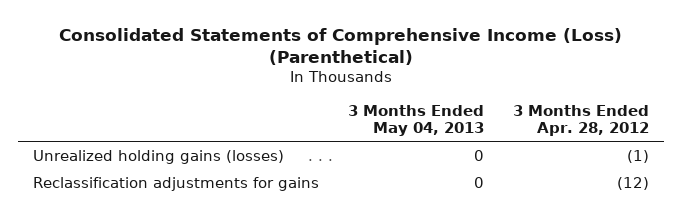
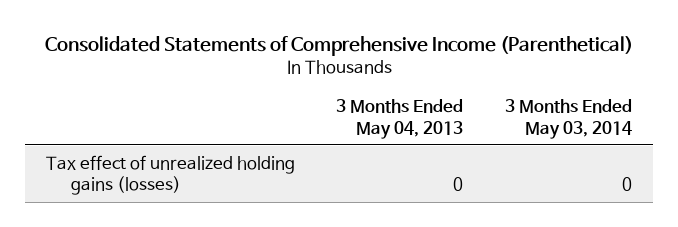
[58,27,622,66] Consolidated Statements of Comprehensive Income (Loss) (Parenthetical) -> [44,35,633,56] Consolidated Statements of Comprehensive Income (Parenthetical)
[513,104,650,137] 3 Months Ended Apr. 28, 2012 -> none
none -> [505,99,633,139] 3 Months Ended May 03, 2014
[32,176,319,191] Reclassification adjustments for gains -> none
[32,149,284,164] Unrealized holding gains (losses) -> [45,155,295,196] Tax effect of unrealized holding gains (losses)

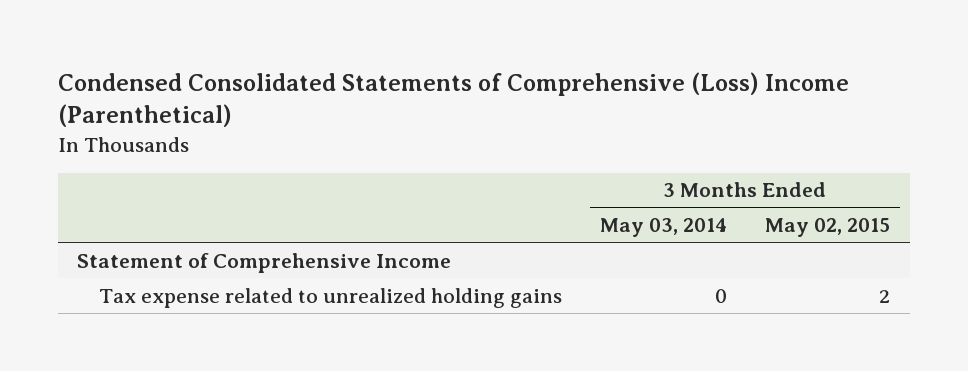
[44,35,633,56] Consolidated Statements of Comprehensive Income (Parenthetical) -> [57,71,849,128] Condensed Consolidated Statements of Comprehensive (Loss) Income (Parenthetical)
[336,99,464,139] 3 Months Ended May 04, 2013 -> none
none -> [765,218,891,238] May 02, 2015
none -> [77,252,452,273] Statement of Comprehensive Income
[45,155,295,196] Tax effect of unrealized holding gains (losses) -> [98,287,562,308] Tax expense related to unrealized holding gains

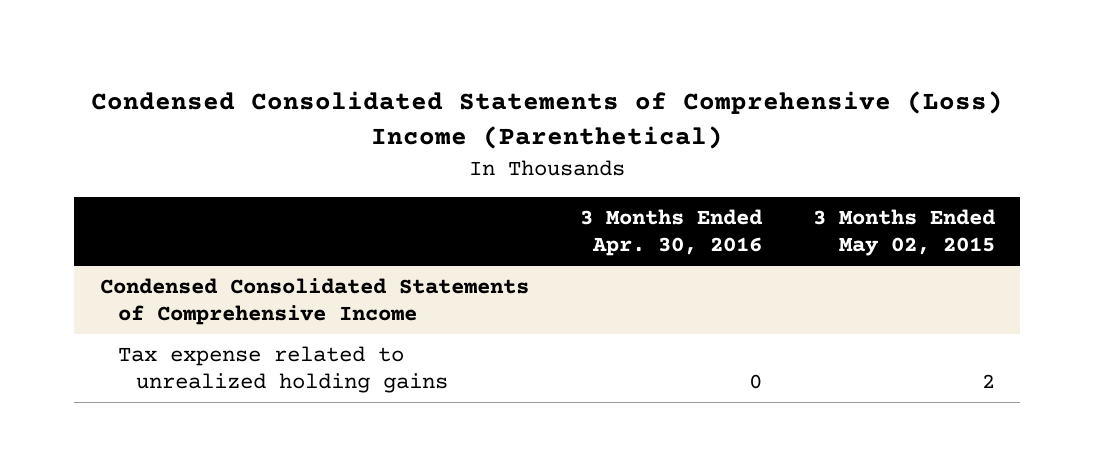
[600,218,728,238] May 03, 2014 -> none
none -> [579,209,763,257] 3 Months Ended Apr. 30, 2016
[77,252,452,273] Statement of Comprehensive Income -> [99,278,529,326] Condensed Consolidated Statements of Comprehensive Income

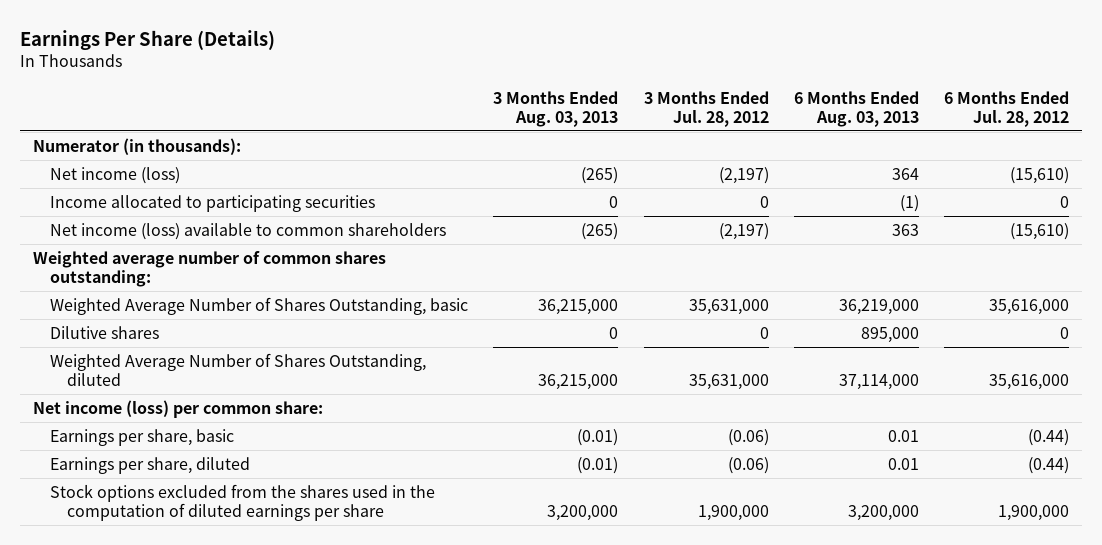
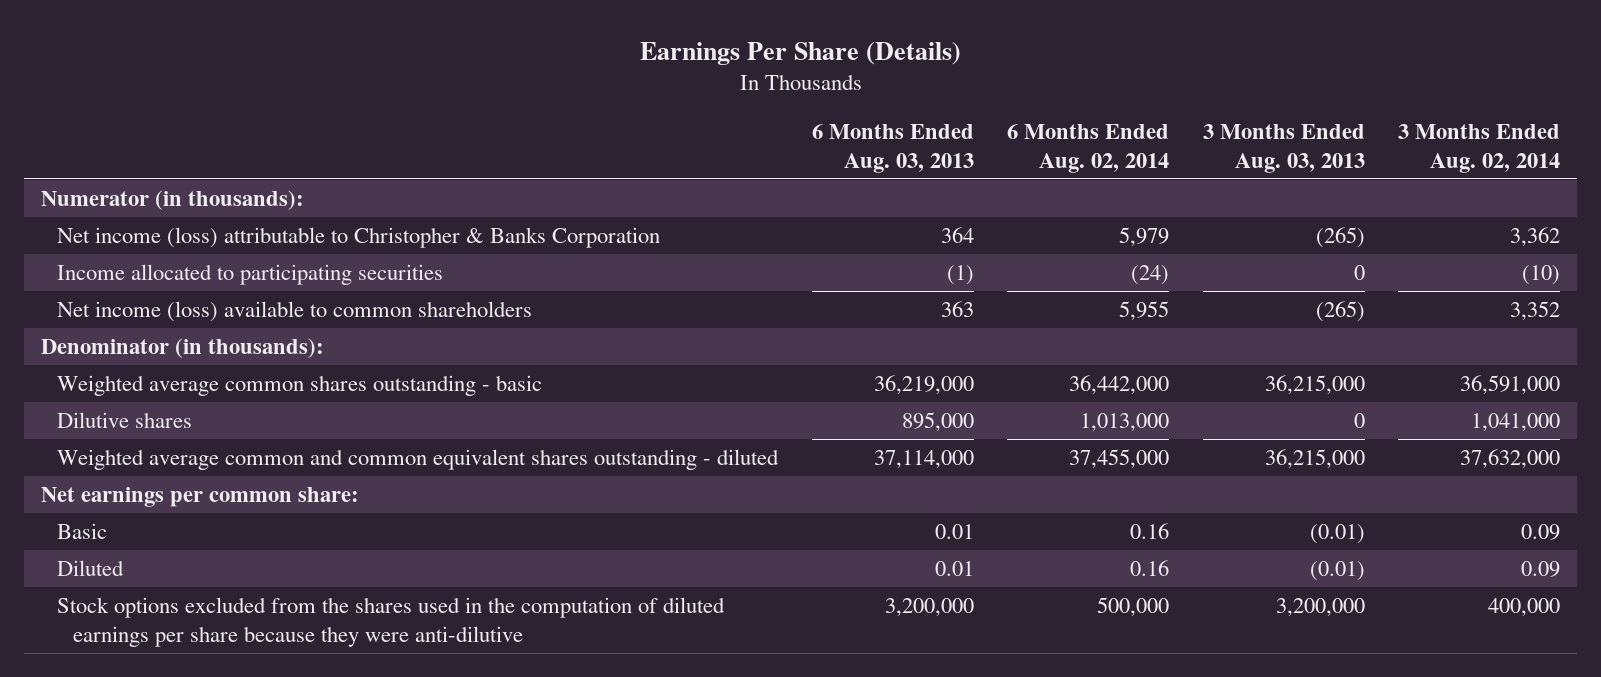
[643,90,769,127] 3 Months Ended Jul. 28, 2012 -> none
[944,90,1070,127] 6 Months Ended Jul. 28, 2012 -> none
none -> [1007,123,1170,173] 6 Months Ended Aug. 02, 2014
none -> [1398,123,1561,173] 3 Months Ended Aug. 02, 2014
[49,166,180,184] Net income (loss) -> [57,226,661,248] Net income (loss) attributable to Christopher & Banks Corporation
[33,250,387,288] Weighted average number of common shares outstanding: -> [41,337,325,358] Denominator (in thousands):
[49,296,468,315] Weighted Average Number of Shares Outstanding, basic -> [57,374,543,396] Weighted average common shares outstanding - basic
[49,352,426,387] Weighted Average Number of Shares Outstanding, diluted -> [57,448,780,470] Weighted average common and common equivalent shares outstanding - diluted
[33,399,324,418] Net income (loss) per common share: -> [41,486,360,507] Net earnings per common share:
[49,428,234,446] Earnings per share, basic -> [57,522,108,539] Basic
[49,456,250,474] Earnings per share, diluted -> [57,559,125,576] Diluted
[49,483,435,522] Stock options excluded from the shares used in the computation of diluted earnings per share -> [57,596,726,647] Stock options excluded from the shares used in the computation of diluted earnings per share because they were anti-dilutive

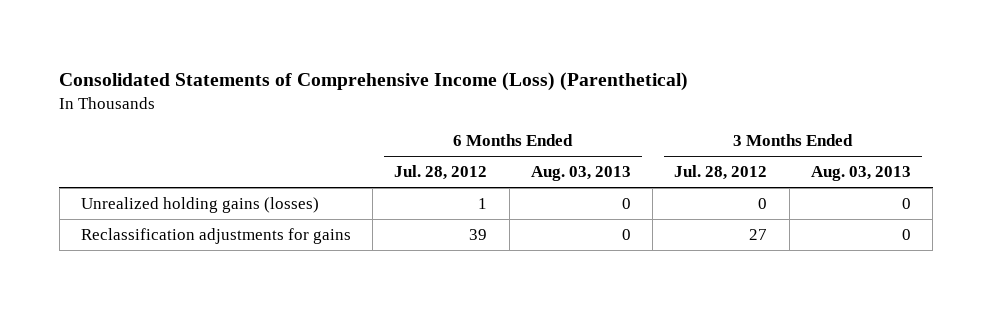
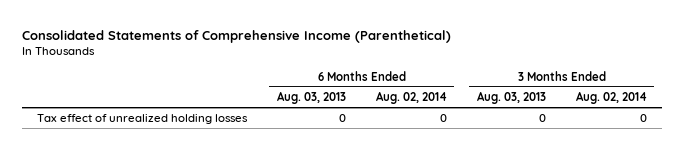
[59,71,689,91] Consolidated Statements of Comprehensive Income (Loss) (Parenthetical) -> [21,29,451,43] Consolidated Statements of Comprehensive Income (Parenthetical)
[394,165,488,181] Jul. 28, 2012 -> none
[674,165,768,181] Jul. 28, 2012 -> none
none -> [375,91,447,105] 6 Months Ended Aug. 02, 2014
none -> [575,91,647,105] 3 Months Ended Aug. 02, 2014
[80,227,351,244] Reclassification adjustments for gains -> none
[80,196,319,213] Unrealized holding gains (losses) -> [36,114,248,125] Tax effect of unrealized holding losses

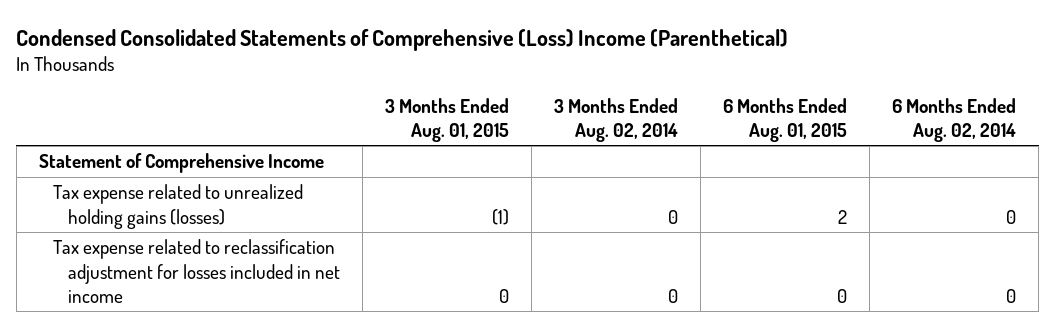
[21,29,451,43] Consolidated Statements of Comprehensive Income (Parenthetical) -> [16,28,789,51] Condensed Consolidated Statements of Comprehensive (Loss) Income (Parenthetical)
[276,91,346,105] 6 Months Ended Aug. 03, 2013 -> none
[476,91,546,105] 3 Months Ended Aug. 03, 2013 -> none
none -> [385,97,510,143] 3 Months Ended Aug. 01, 2015
none -> [723,97,848,143] 6 Months Ended Aug. 01, 2015
none -> [38,153,324,174] Statement of Comprehensive Income
[36,114,248,125] Tax effect of unrealized holding losses -> [53,184,304,229] Tax expense related to unrealized holding gains (losses)
none -> [53,239,341,303] Tax expense related to reclassification adjustment for losses included in net income

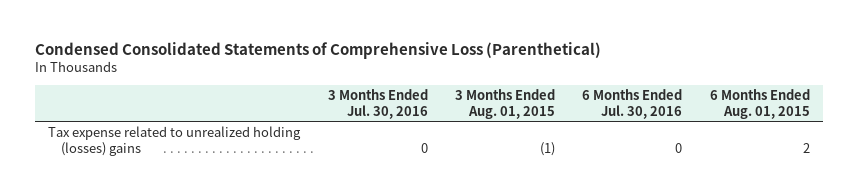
[16,28,789,51] Condensed Consolidated Statements of Comprehensive (Loss) Income (Parenthetical) -> [34,41,601,59] Condensed Consolidated Statements of Comprehensive Loss (Parenthetical)
[554,97,679,143] 3 Months Ended Aug. 02, 2014 -> none
[892,97,1017,143] 6 Months Ended Aug. 02, 2014 -> none
none -> [327,88,428,119] 3 Months Ended Jul. 30, 2016
none -> [582,88,683,119] 6 Months Ended Jul. 30, 2016
[38,153,324,174] Statement of Comprehensive Income -> none
[53,239,341,303] Tax expense related to reclassification adjustment for losses included in net income -> none
[53,184,304,229] Tax expense related to unrealized holding gains (losses) -> [48,125,302,157] Tax expense related to unrealized holding (losses) gains

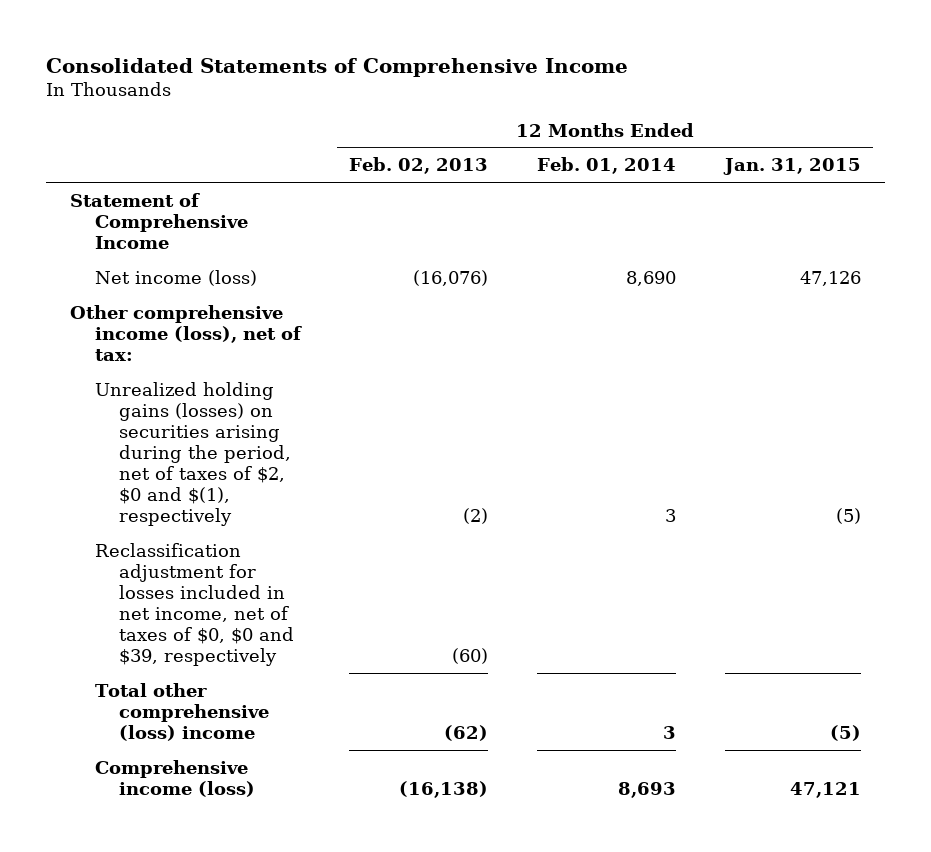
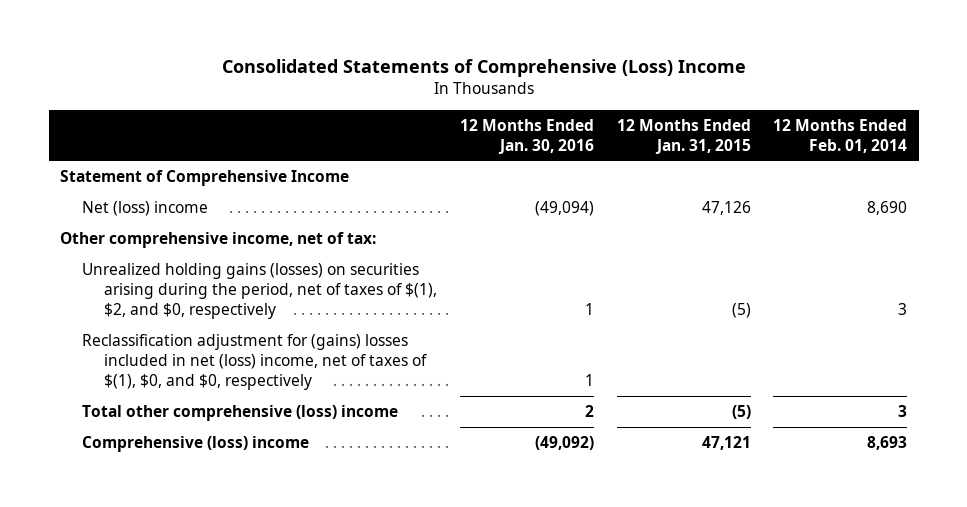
[45,57,628,77] Consolidated Statements of Comprehensive Income -> [221,58,746,77] Consolidated Statements of Comprehensive (Loss) Income
[349,157,489,175] Feb. 02, 2013 -> none
none -> [460,118,595,154] 12 Months Ended Jan. 30, 2016
[94,269,257,286] Net income (loss) -> [82,201,209,217] Net (loss) income
[70,304,302,361] Other comprehensive income (loss), net of tax: -> [59,232,376,249] Other comprehensive income, net of tax:
[94,381,292,526] Unrealized holding gains (losses) on securities arising during the period, net of taxes of $2, $0 and $(1), respectively -> [82,263,438,320] Unrealized holding gains (losses) on securities arising during the period, net of taxes of $(1), $2, and $0, respectively
[94,542,295,666] Reclassification adjustment for losses included in net income, net of taxes of $0, $0 and $39, respectively -> [82,334,428,391] Reclassification adjustment for (gains) losses included in net (loss) income, net of taxes of $(1), $0, and $0, respectively
[94,759,256,797] Comprehensive income (loss) -> [82,436,310,453] Comprehensive (loss) income

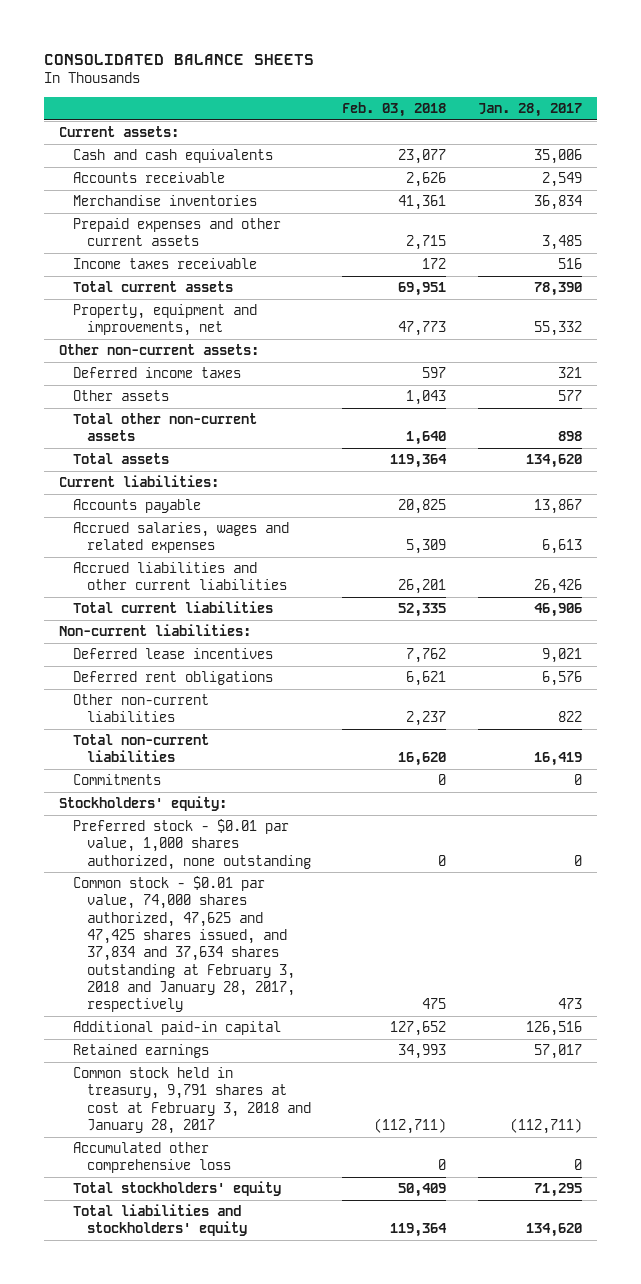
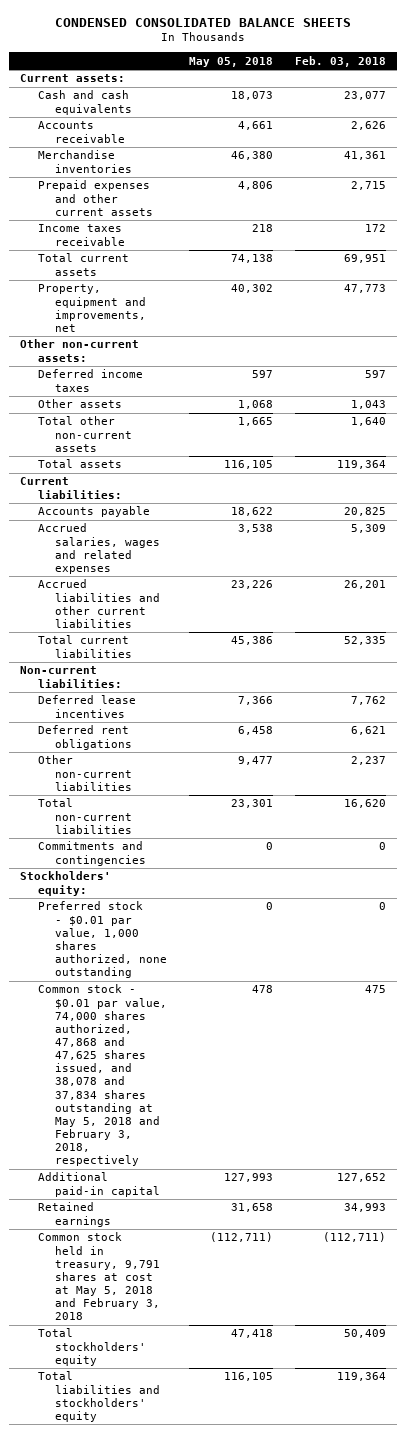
[43,53,314,65] CONSOLIDATED BALANCE SHEETS -> [55,17,352,27] CONDENSED CONSOLIDATED BALANCE SHEETS
[477,103,582,118] Jan. 28, 2017 -> none
none -> [189,56,274,67] May 05, 2018
[73,774,162,786] Commitments -> [37,841,147,866] Commitments and contingencies
[73,876,295,1013] Common stock - $0.01 par value, 74,000 shares authorized, 47,625 and 47,425 shares issued, and 37,834 and 37,634 shares outstanding at February 3, 2018 and January 28, 2017, respectively -> [37,984,168,1167] Common stock - $0.01 par value, 74,000 shares authorized, 47,868 and 47,625 shares issued, and 38,078 and 37,834 shares outstanding at May 5, 2018 and February 3, 2018, respectively
[73,1142,231,1174] Accumulated other comprehensive loss -> none
[73,1067,311,1135] Common stock held in treasury, 9,791 shares at cost at February 3, 2018 and January 28, 2017 -> [37,1232,161,1321] Common stock held in treasury, 9,791 shares at cost at May 5, 2018 and February 3, 2018

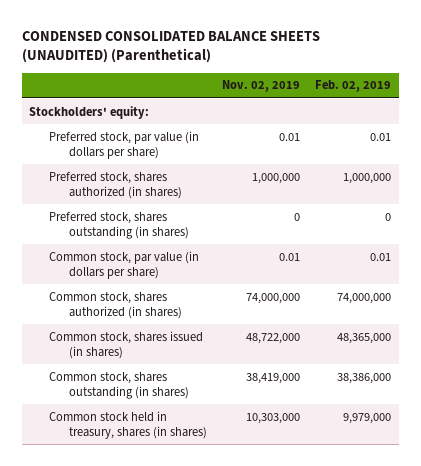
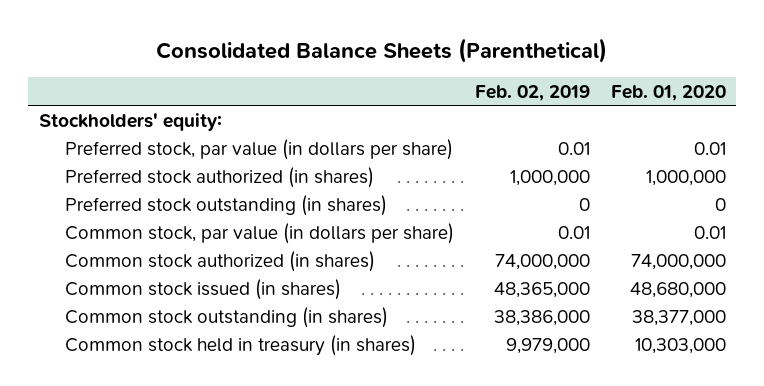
[21,30,320,64] CONDENSED CONSOLIDATED BALANCE SHEETS (UNAUDITED) (Parenthetical) -> [156,38,608,64] Consolidated Balance Sheets (Parenthetical)
[222,80,301,93] Nov. 02, 2019 -> none
none -> [610,84,726,101] Feb. 01, 2020
[49,171,182,199] Preferred stock, shares authorized (in shares) -> [64,166,374,188] Preferred stock authorized (in shares)
[49,211,189,239] Preferred stock, shares outstanding (in shares) -> [64,194,387,216] Preferred stock outstanding (in shares)
[49,291,182,319] Common stock, shares authorized (in shares) -> [64,250,375,272] Common stock authorized (in shares)
[49,330,204,359] Common stock, shares issued (in shares) -> [64,278,341,300] Common stock issued (in shares)
[49,371,189,399] Common stock, shares outstanding (in shares) -> [64,306,388,328] Common stock outstanding (in shares)
[49,410,207,439] Common stock held in treasury, shares (in shares) -> [64,334,416,356] Common stock held in treasury (in shares)

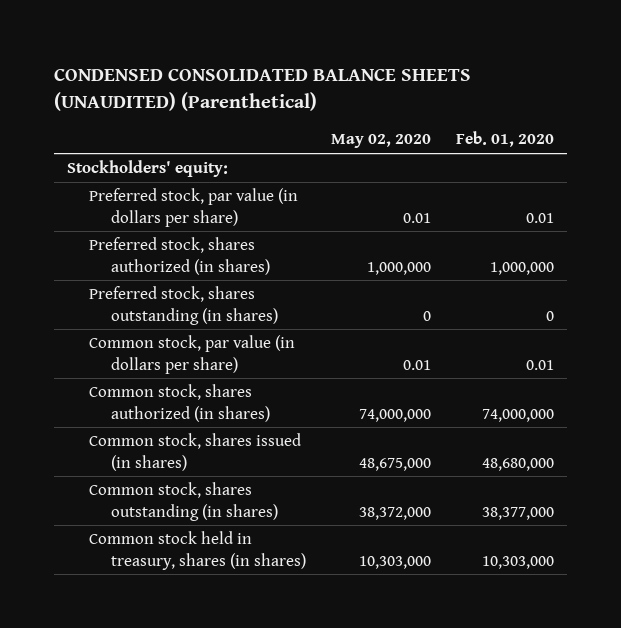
[156,38,608,64] Consolidated Balance Sheets (Parenthetical) -> [54,68,472,111] CONDENSED CONSOLIDATED BALANCE SHEETS (UNAUDITED) (Parenthetical)
[474,84,590,101] Feb. 02, 2019 -> none
none -> [331,134,432,149] May 02, 2020
[64,166,374,188] Preferred stock authorized (in shares) -> [88,237,271,275] Preferred stock, shares authorized (in shares)
[64,194,387,216] Preferred stock outstanding (in shares) -> [88,286,279,325] Preferred stock, shares outstanding (in shares)
[64,250,375,272] Common stock authorized (in shares) -> [88,384,271,422] Common stock, shares authorized (in shares)
[64,278,341,300] Common stock issued (in shares) -> [88,433,301,471] Common stock, shares issued (in shares)
[64,306,388,328] Common stock outstanding (in shares) -> [88,482,279,521] Common stock, shares outstanding (in shares)
[64,334,416,356] Common stock held in treasury (in shares) -> [88,531,307,570] Common stock held in treasury, shares (in shares)

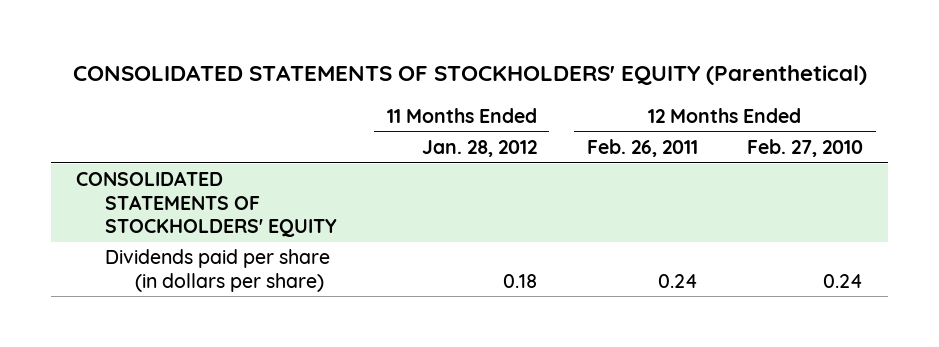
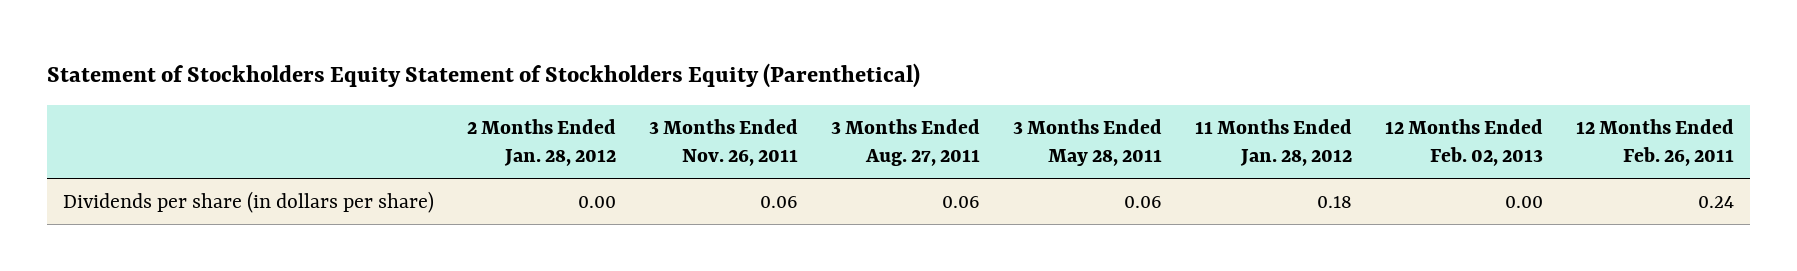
[72,65,867,86] CONSOLIDATED STATEMENTS OF STOCKHOLDERS' EQUITY (Parenthetical) -> [46,62,920,88] Statement of Stockholders Equity Statement of Stockholders Equity (Parenthetical)
[747,139,864,158] Feb. 27, 2010 -> none
none -> [467,118,617,167] 2 Months Ended Jan. 28, 2012
none -> [649,118,799,167] 3 Months Ended Nov. 26, 2011
none -> [830,118,980,167] 3 Months Ended Aug. 27, 2011
none -> [1012,118,1162,167] 3 Months Ended May 28, 2011
none -> [1384,118,1543,167] 12 Months Ended Feb. 02, 2013
[75,171,338,237] CONSOLIDATED STATEMENTS OF STOCKHOLDERS' EQUITY -> none
[105,249,331,292] Dividends paid per share (in dollars per share) -> [63,190,435,213] Dividends per share (in dollars per share)

